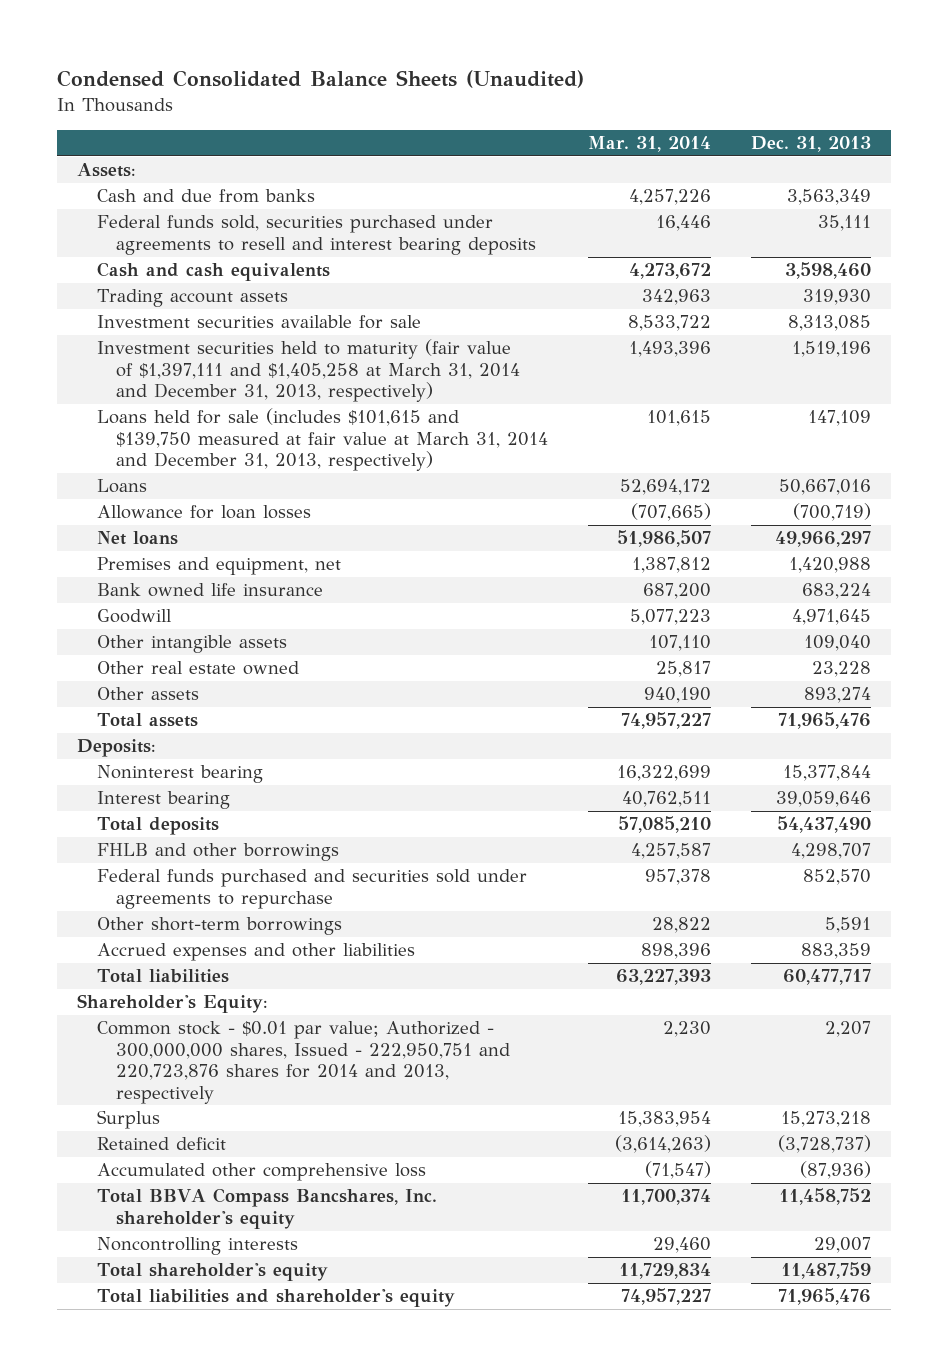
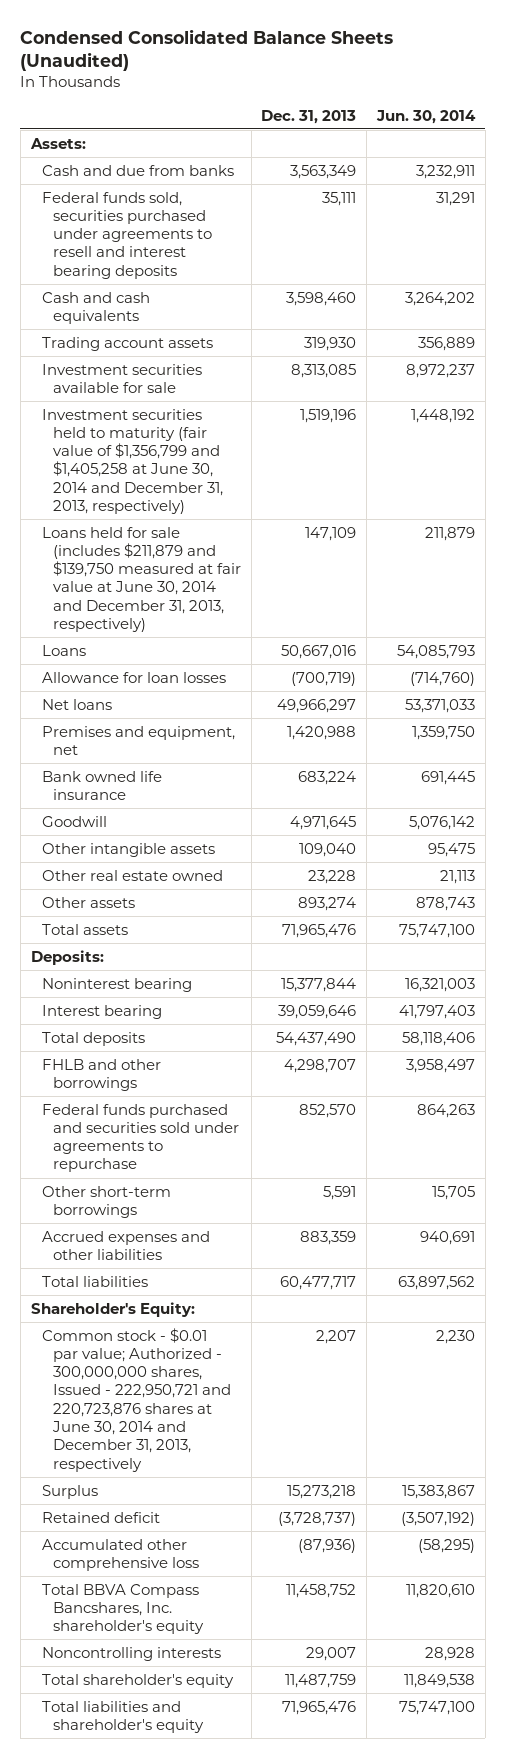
[588,135,712,152] Mar. 31, 2014 -> none
none -> [375,109,476,124] Jun. 30, 2014
[96,339,521,403] Investment securities held to maturity (fair value of $1,397,111 and $1,405,258 at March 31, 2014 and December 31, 2013, respectively) -> [41,408,224,515] Investment securities held to maturity (fair value of $1,356,799 and $1,405,258 at June 30, 2014 and December 31, 2013, respectively)
[96,408,549,472] Loans held for sale (includes $101,615 and $139,750 measured at fair value at March 31, 2014 and December 31, 2013, respectively) -> [41,526,242,633] Loans held for sale (includes $211,879 and $139,750 measured at fair value at June 30, 2014 and December 31, 2013, respectively)
[96,1021,511,1104] Common stock - $0.01 par value; Authorized - 300,000,000 shares, Issued - 222,950,751 and 220,723,876 shares for 2014 and 2013, respectively -> [41,1327,232,1472] Common stock - $0.01 par value; Authorized - 300,000,000 shares, Issued - 222,950,721 and 220,723,876 shares at June 30, 2014 and December 31, 2013, respectively

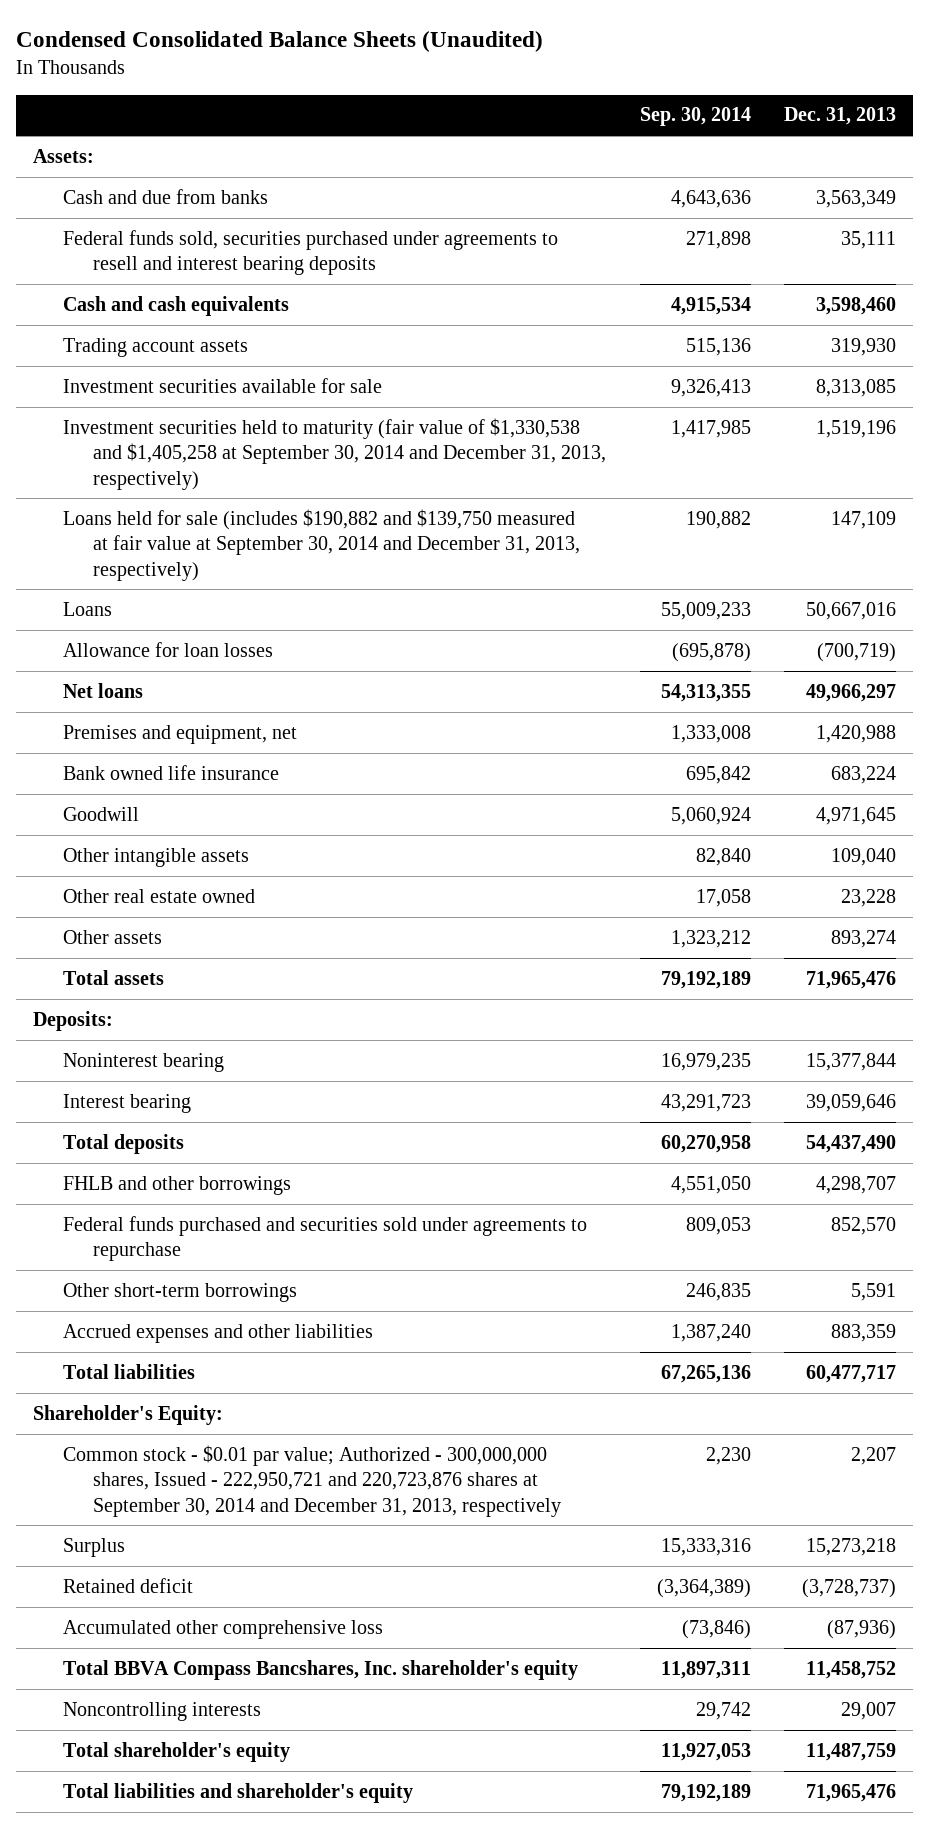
[375,109,476,124] Jun. 30, 2014 -> none
none -> [639,107,751,127] Sep. 30, 2014
[41,408,224,515] Investment securities held to maturity (fair value of $1,356,799 and $1,405,258 at June 30, 2014 and December 31, 2013, respectively) -> [63,417,607,490] Investment securities held to maturity (fair value of $1,330,538 and $1,405,258 at September 30, 2014 and December 31, 2013, respectively)
[41,526,242,633] Loans held for sale (includes $211,879 and $139,750 measured at fair value at June 30, 2014 and December 31, 2013, respectively) -> [63,508,581,581] Loans held for sale (includes $190,882 and $139,750 measured at fair value at September 30, 2014 and December 31, 2013, respectively)
[41,1327,232,1472] Common stock - $0.01 par value; Authorized - 300,000,000 shares, Issued - 222,950,721 and 220,723,876 shares at June 30, 2014 and December 31, 2013, respectively -> [63,1444,562,1517] Common stock - $0.01 par value; Authorized - 300,000,000 shares, Issued - 222,950,721 and 220,723,876 shares at September 30, 2014 and December 31, 2013, respectively

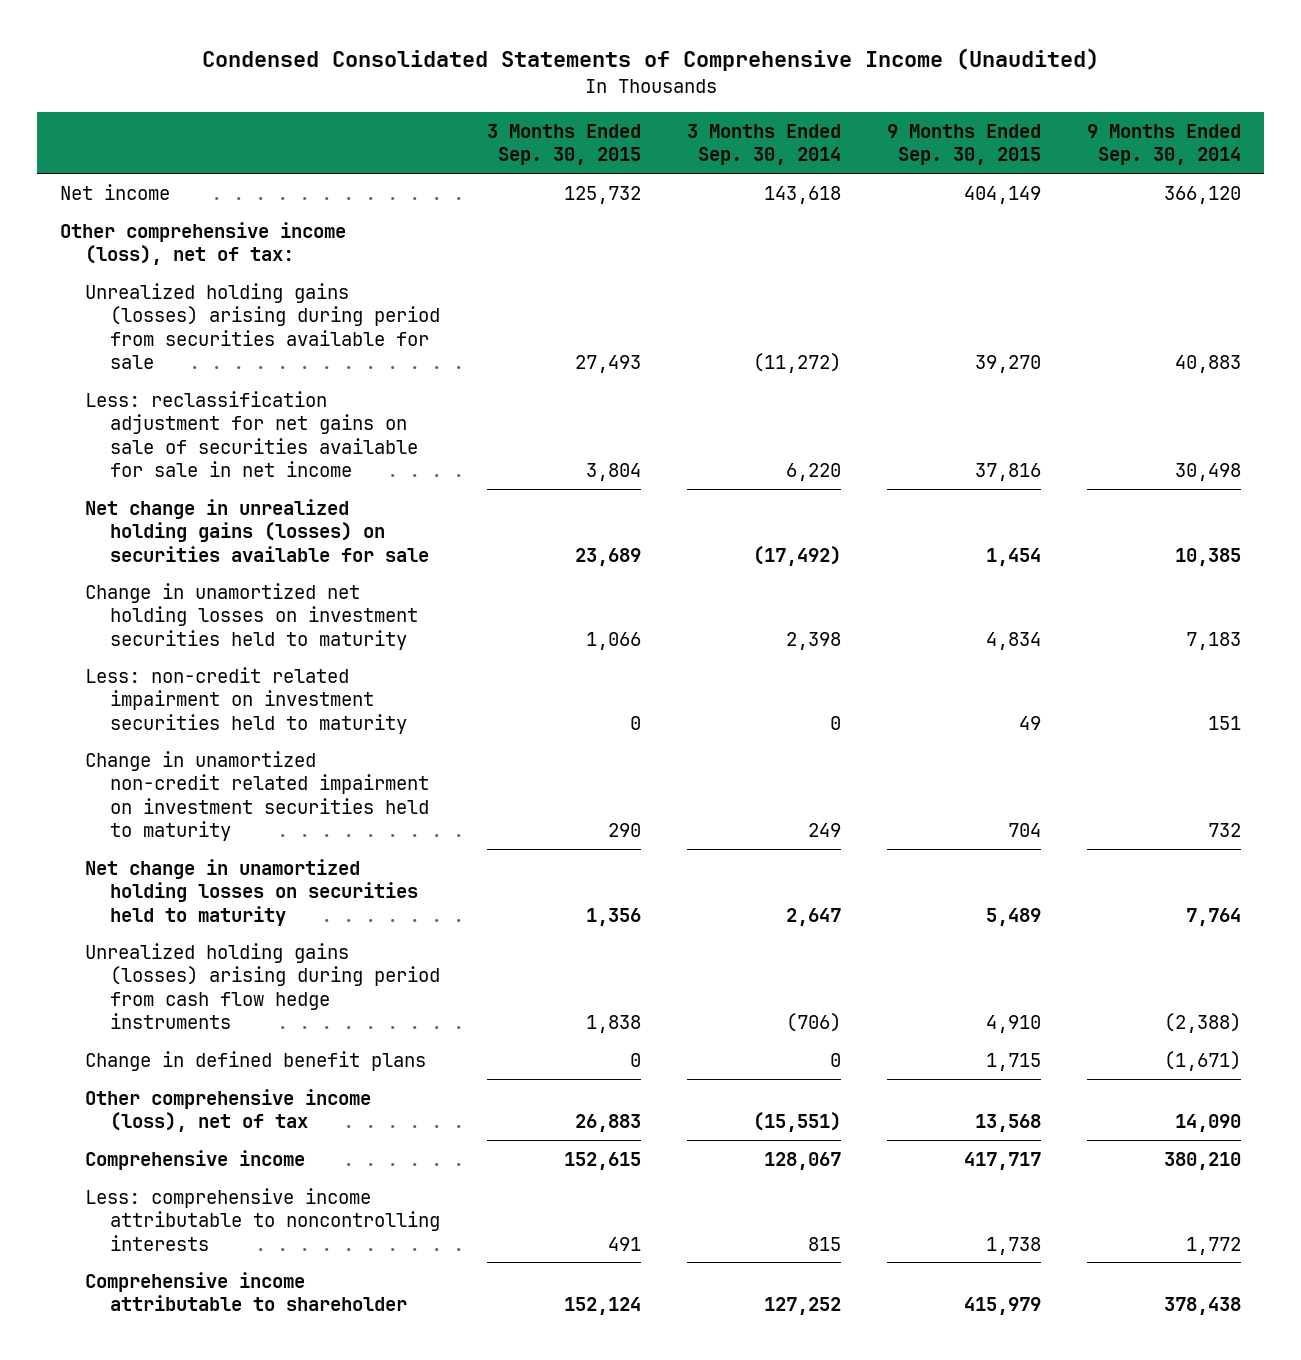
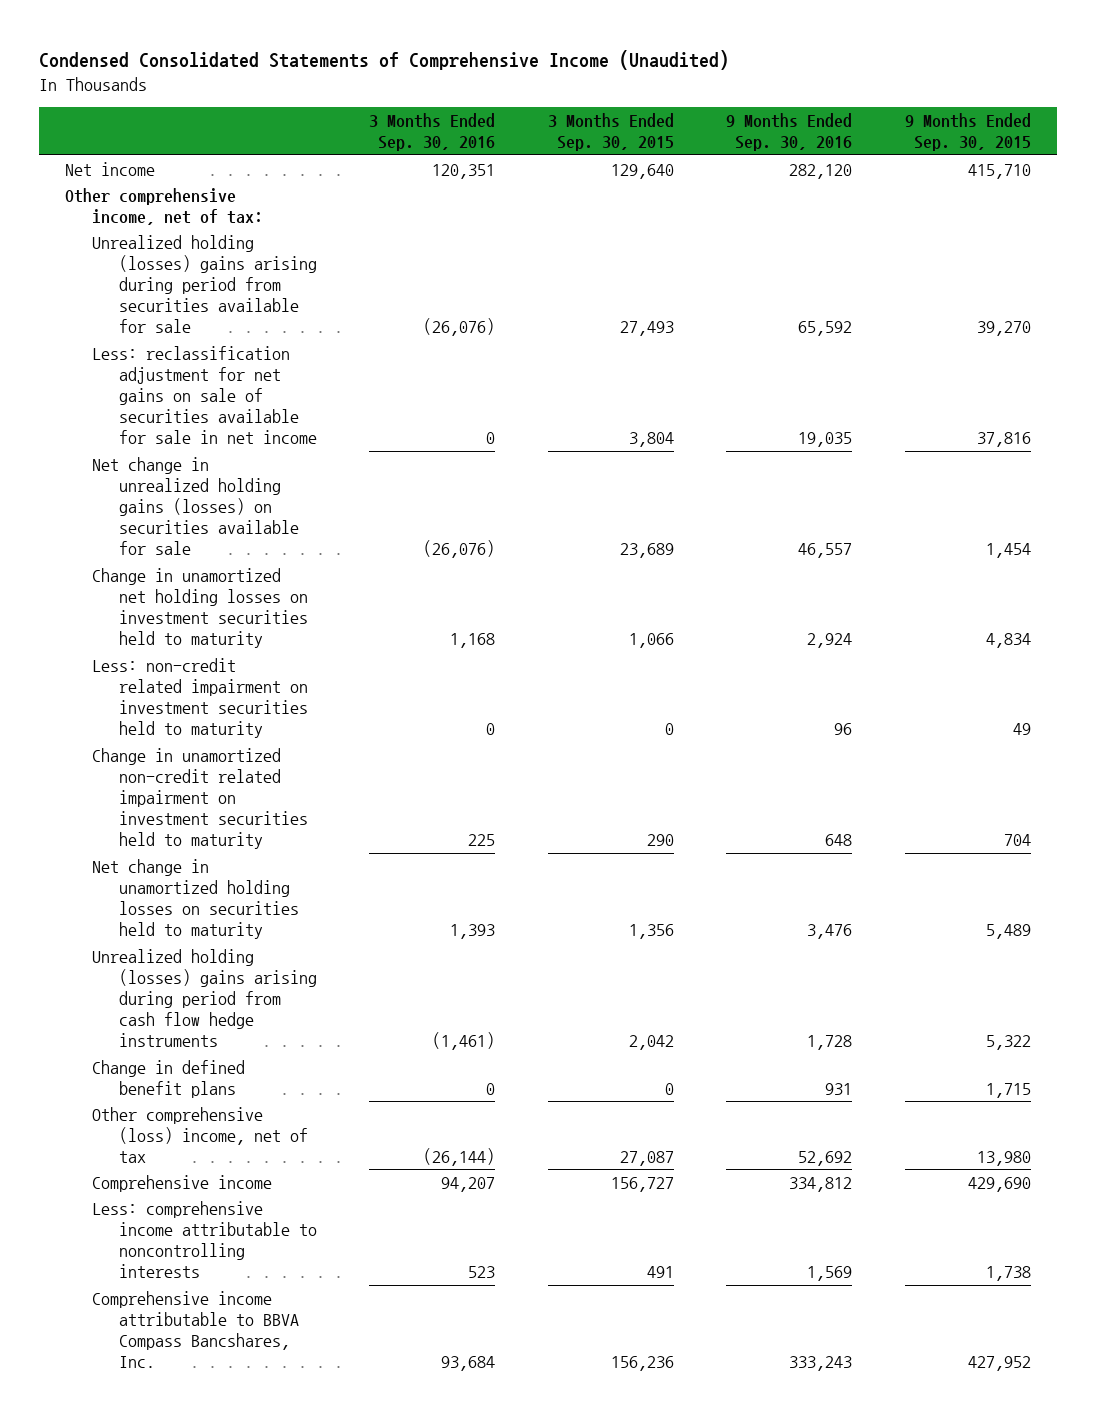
[686,123,841,166] 3 Months Ended Sep. 30, 2014 -> none
[1086,123,1241,166] 9 Months Ended Sep. 30, 2014 -> none
none -> [369,113,496,152] 3 Months Ended Sep. 30, 2016
none -> [726,113,853,152] 9 Months Ended Sep. 30, 2016
[563,185,641,204] 125,732 -> [610,163,674,179] 129,640
[963,185,1041,204] 404,149 -> [967,163,1031,179] 415,710
[60,221,347,266] Other comprehensive income (loss), net of tax: -> [65,187,263,225] Other comprehensive income, net of tax:
[85,282,441,369] Unrealized holding gains (losses) arising during period from securities available for sale -> [91,234,317,333] Unrealized holding (losses) gains arising during period from securities available for sale
[85,942,441,1029] Unrealized holding gains (losses) arising during period from cash flow hedge instruments -> [91,948,317,1047] Unrealized holding (losses) gains arising during period from cash flow hedge instruments
[585,1014,641,1033] 1,838 -> [628,1034,674,1050] 2,042
[985,1014,1041,1033] 4,910 -> [985,1034,1031,1050] 5,322
[85,1088,372,1133] Other comprehensive income (loss), net of tax -> [91,1106,308,1163] Other comprehensive (loss) income, net of tax
[574,1114,641,1133] 26,883 -> [619,1150,674,1166] 27,087
[974,1114,1041,1133] 13,568 -> [976,1150,1031,1166] 13,980
[563,1151,641,1170] 152,615 -> [610,1176,674,1192] 156,727
[963,1151,1041,1170] 417,717 -> [967,1176,1031,1192] 429,690
[85,1271,408,1312] Comprehensive income attributable to shareholder -> [91,1290,299,1368] Comprehensive income attributable to BBVA Compass Bancshares, Inc.
[563,1297,641,1316] 152,124 -> [610,1355,674,1371] 156,236
[963,1297,1041,1316] 415,979 -> [967,1355,1031,1371] 427,952

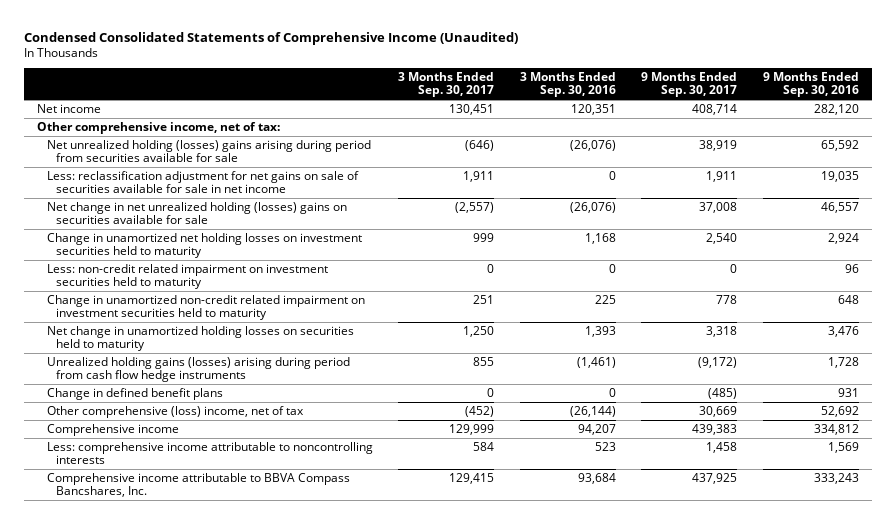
[547,113,674,152] 3 Months Ended Sep. 30, 2015 -> none
[904,113,1031,152] 9 Months Ended Sep. 30, 2015 -> none
none -> [398,72,495,98] 3 Months Ended Sep. 30, 2017
none -> [641,72,738,98] 9 Months Ended Sep. 30, 2017
[91,234,317,333] Unrealized holding (losses) gains arising during period from securities available for sale -> [46,139,371,163] Net unrealized holding (losses) gains arising during period from securities available for sale
[91,456,299,555] Net change in unrealized holding gains (losses) on securities available for sale -> [46,201,347,225] Net change in net unrealized holding (losses) gains on securities available for sale
[91,948,317,1047] Unrealized holding (losses) gains arising during period from cash flow hedge instruments -> [46,356,350,383] Unrealized holding gains (losses) arising during period from cash flow hedge instruments

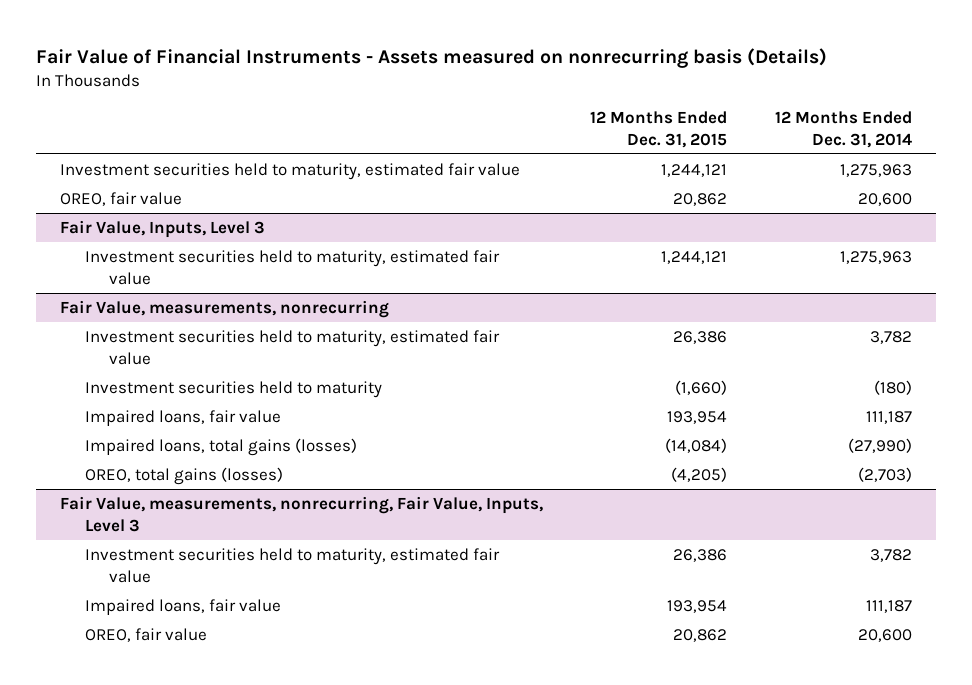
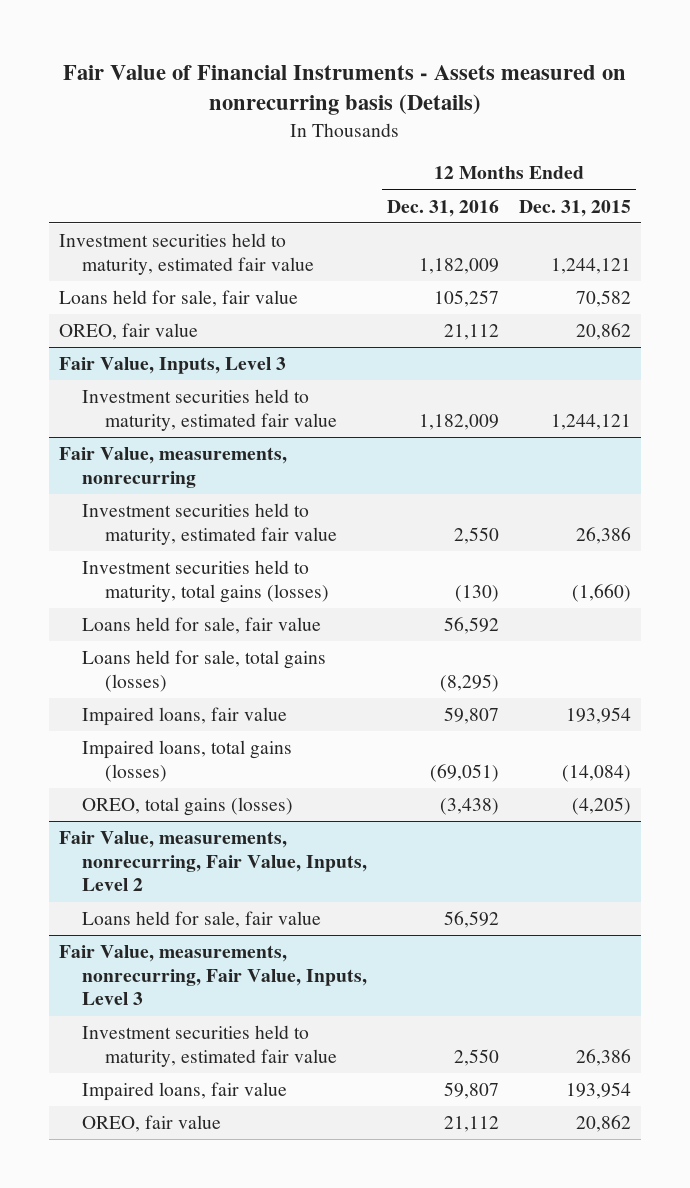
[774,110,912,148] 12 Months Ended Dec. 31, 2014 -> none
none -> [386,199,499,217] Dec. 31, 2016
none -> [58,290,298,308] Loans held for sale, fair value
[84,380,382,398] Investment securities held to maturity -> [82,560,330,603] Investment securities held to maturity, total gains (losses)
none -> [82,617,322,635] Loans held for sale, fair value
none -> [82,650,327,692] Loans held for sale, total gains (losses)
none -> [58,831,368,892] Fair Value, measurements, nonrecurring, Fair Value, Inputs, Level 2
none -> [82,911,322,929] Loans held for sale, fair value

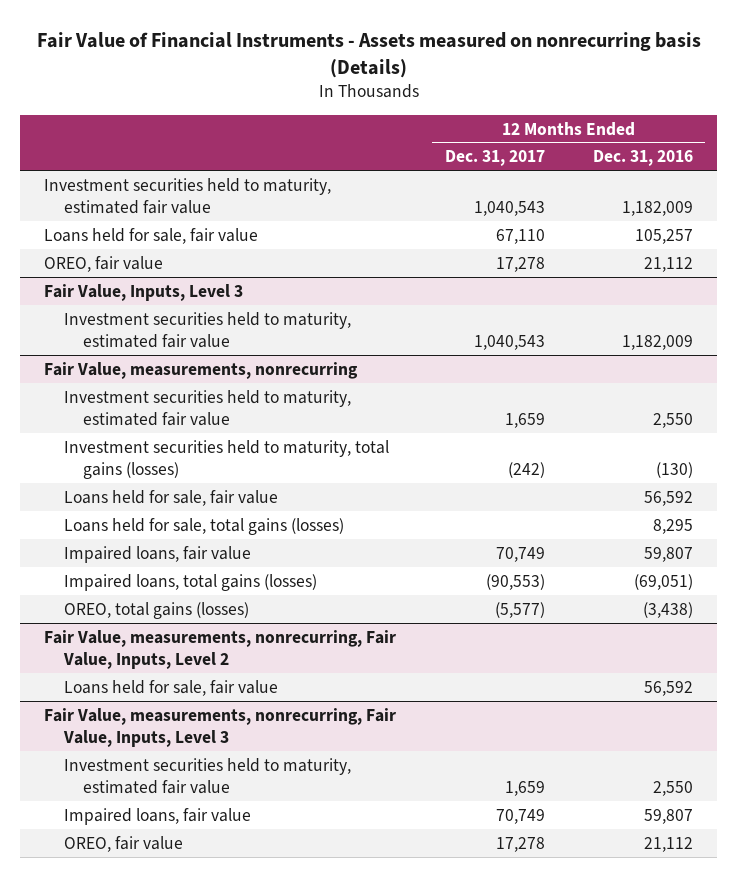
[518,199,631,217] Dec. 31, 2015 -> none
none -> [444,150,545,167] Dec. 31, 2017
[439,673,499,692] (8,295) -> [653,518,694,534] 8,295

